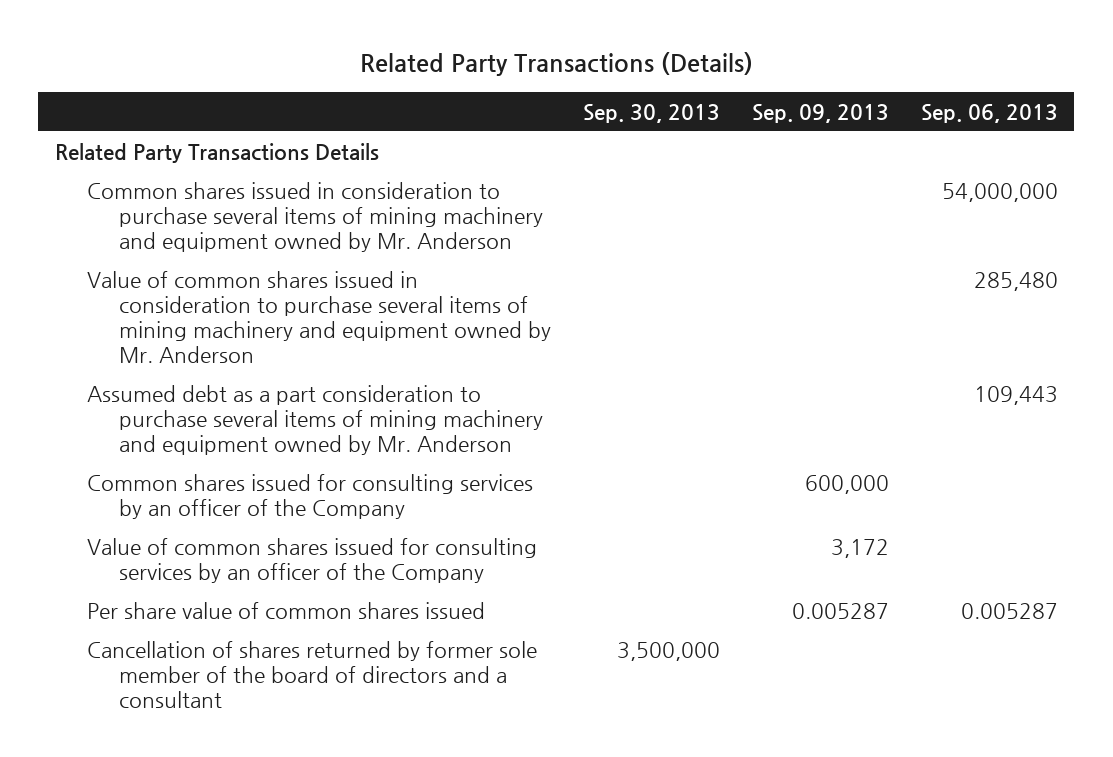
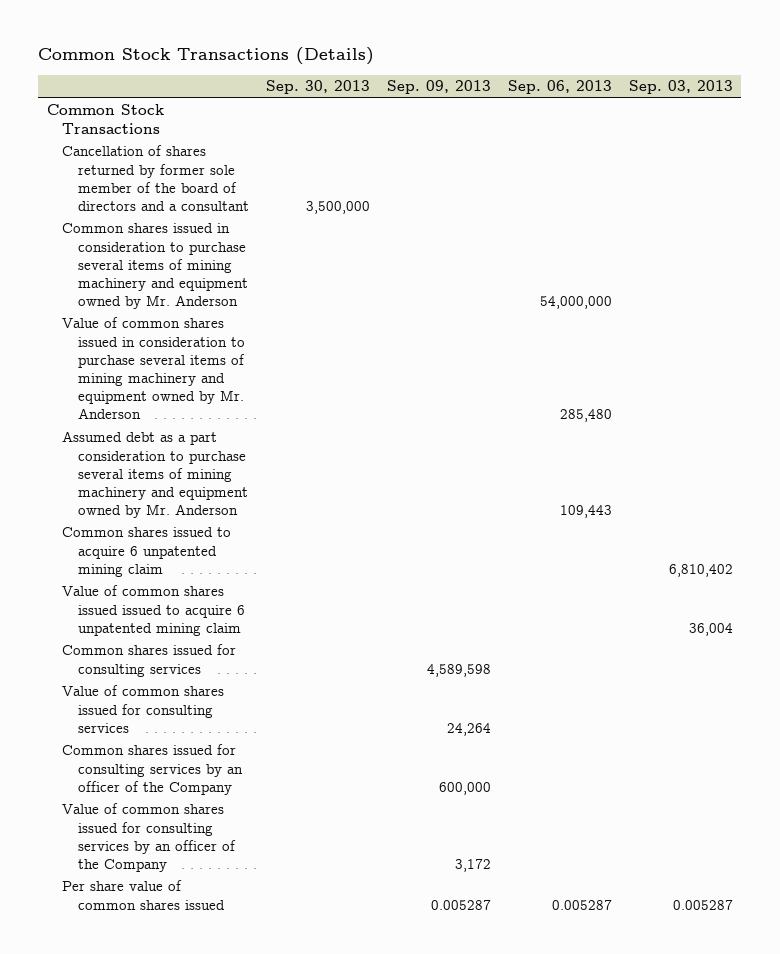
[360,52,754,77] Related Party Transactions (Details) -> [38,47,375,66] Common Stock Transactions (Details)
none -> [628,79,733,94] Sep. 03, 2013
[54,142,379,163] Related Party Transactions Details -> none
none -> [46,104,164,134] Common Stock Transactions
[86,640,537,708] Cancellation of shares returned by former sole member of the board of directors and a consultant -> [62,145,249,211] Cancellation of shares returned by former sole member of the board of directors and a consultant
none -> [62,527,232,577] Common shares issued to acquire 6 unpatented mining claim
none -> [62,585,245,636] Value of common shares issued issued to acquire 6 unpatented mining claim
none -> [62,644,237,677] Common shares issued for consulting services
none -> [62,685,225,733] Value of common shares issued for consulting services

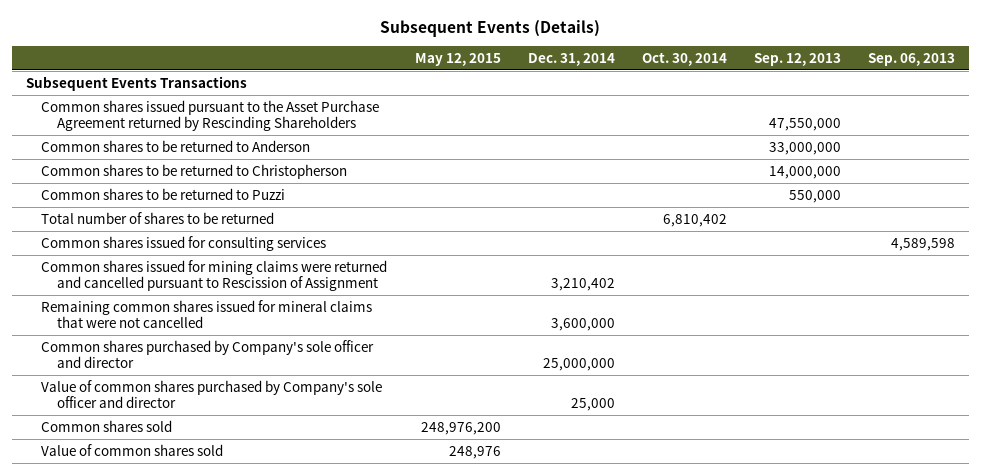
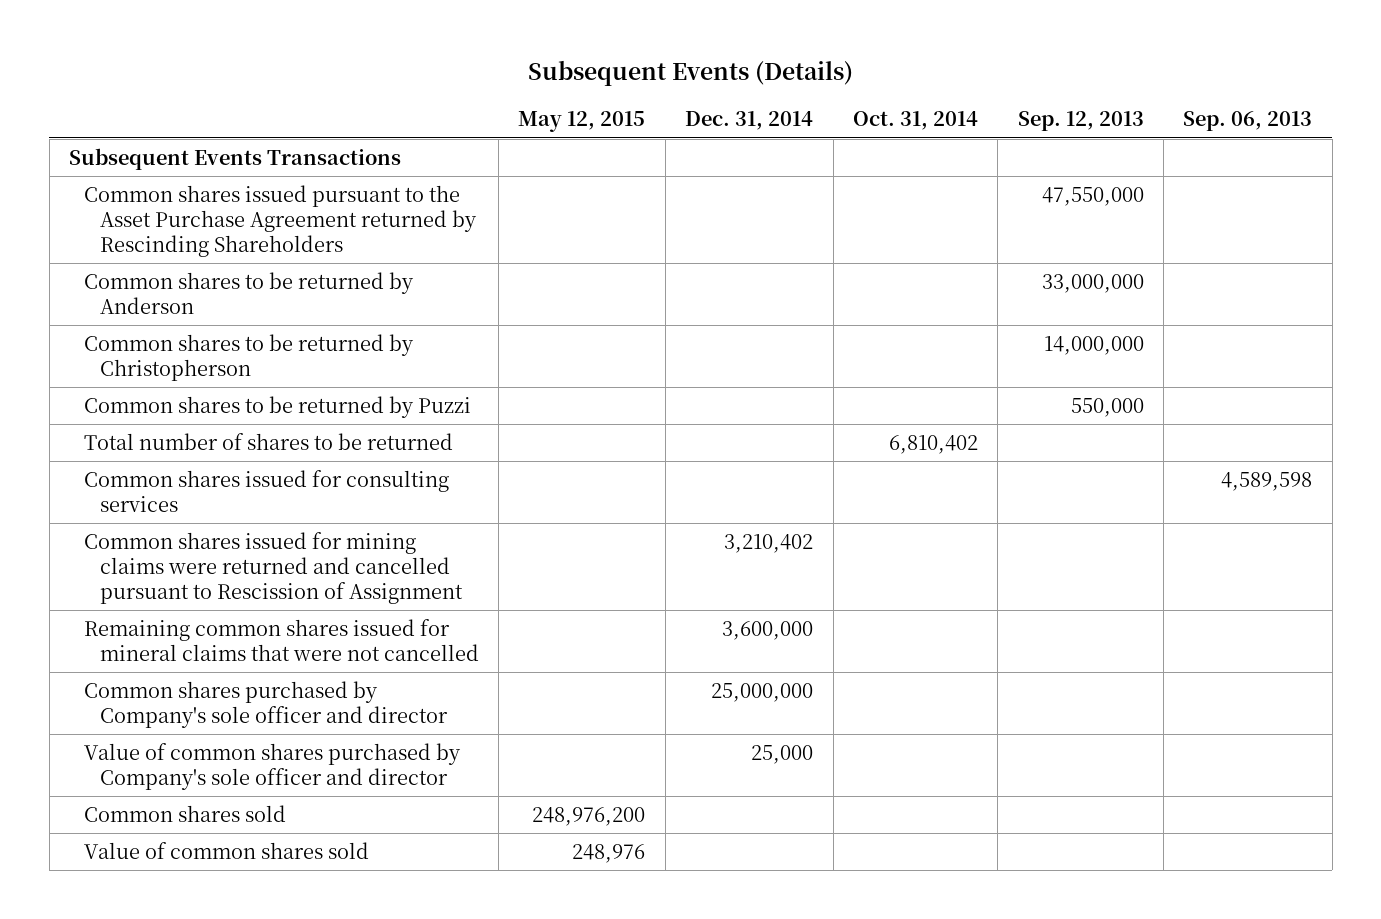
[641,51,727,66] Oct. 30, 2014 -> none
none -> [852,111,978,131] Oct. 31, 2014
[41,139,311,152] Common shares to be returned to Anderson -> [84,271,415,314] Common shares to be returned by Anderson
[41,163,348,179] Common shares to be returned to Christopherson -> [84,333,415,381] Common shares to be returned by Christopherson
[41,187,286,200] Common shares to be returned to Puzzi -> [84,395,472,418] Common shares to be returned by Puzzi

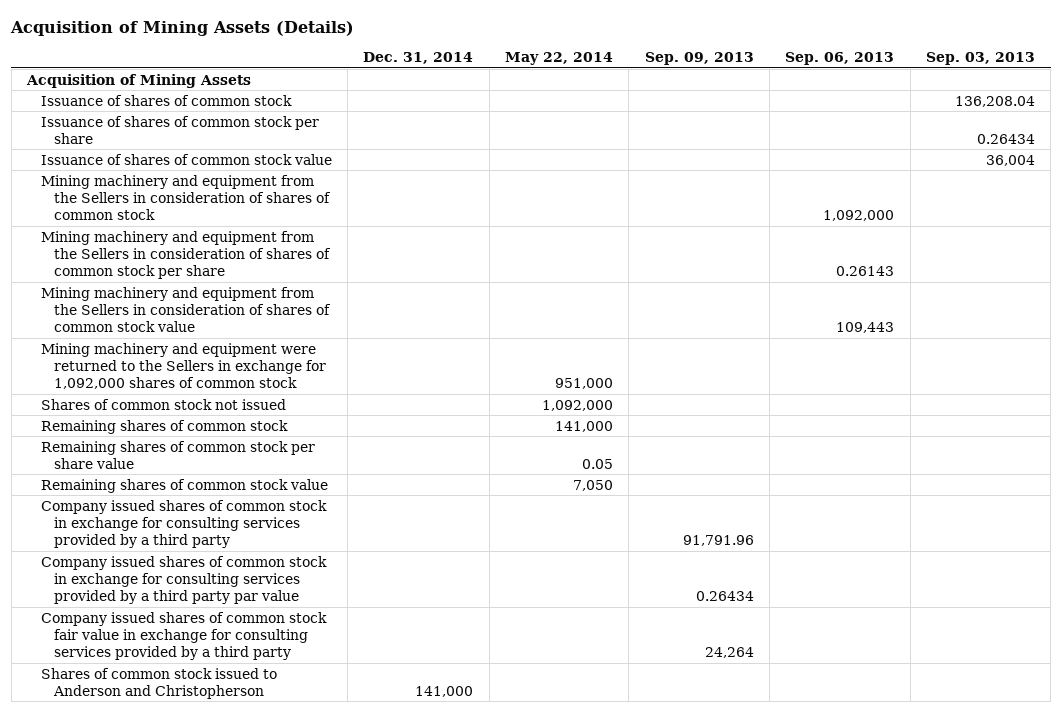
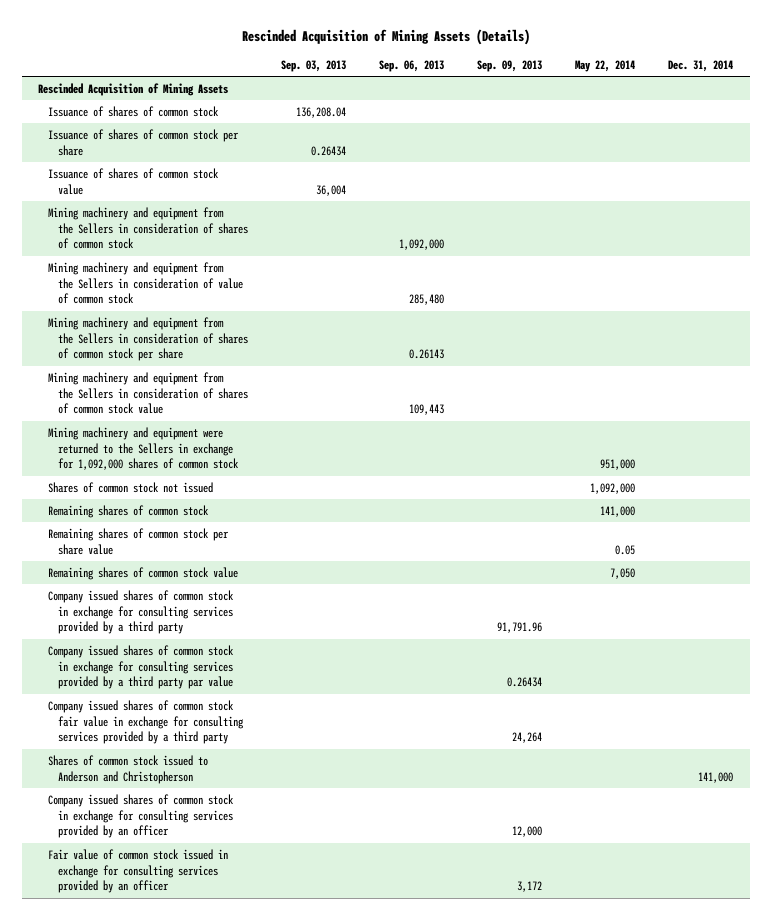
[10,20,355,36] Acquisition of Mining Assets (Details) -> [241,28,530,45] Rescinded Acquisition of Mining Assets (Details)
[26,73,252,88] Acquisition of Mining Assets -> [38,82,229,96] Rescinded Acquisition of Mining Assets
none -> [47,261,243,305] Mining machinery and equipment from the Sellers in consideration of value of common stock
none -> [47,793,234,839] Company issued shares of common stock in exchange for consulting services provided by an officer
none -> [47,848,228,894] Fair value of common stock issued in exchange for consulting services provided by an officer

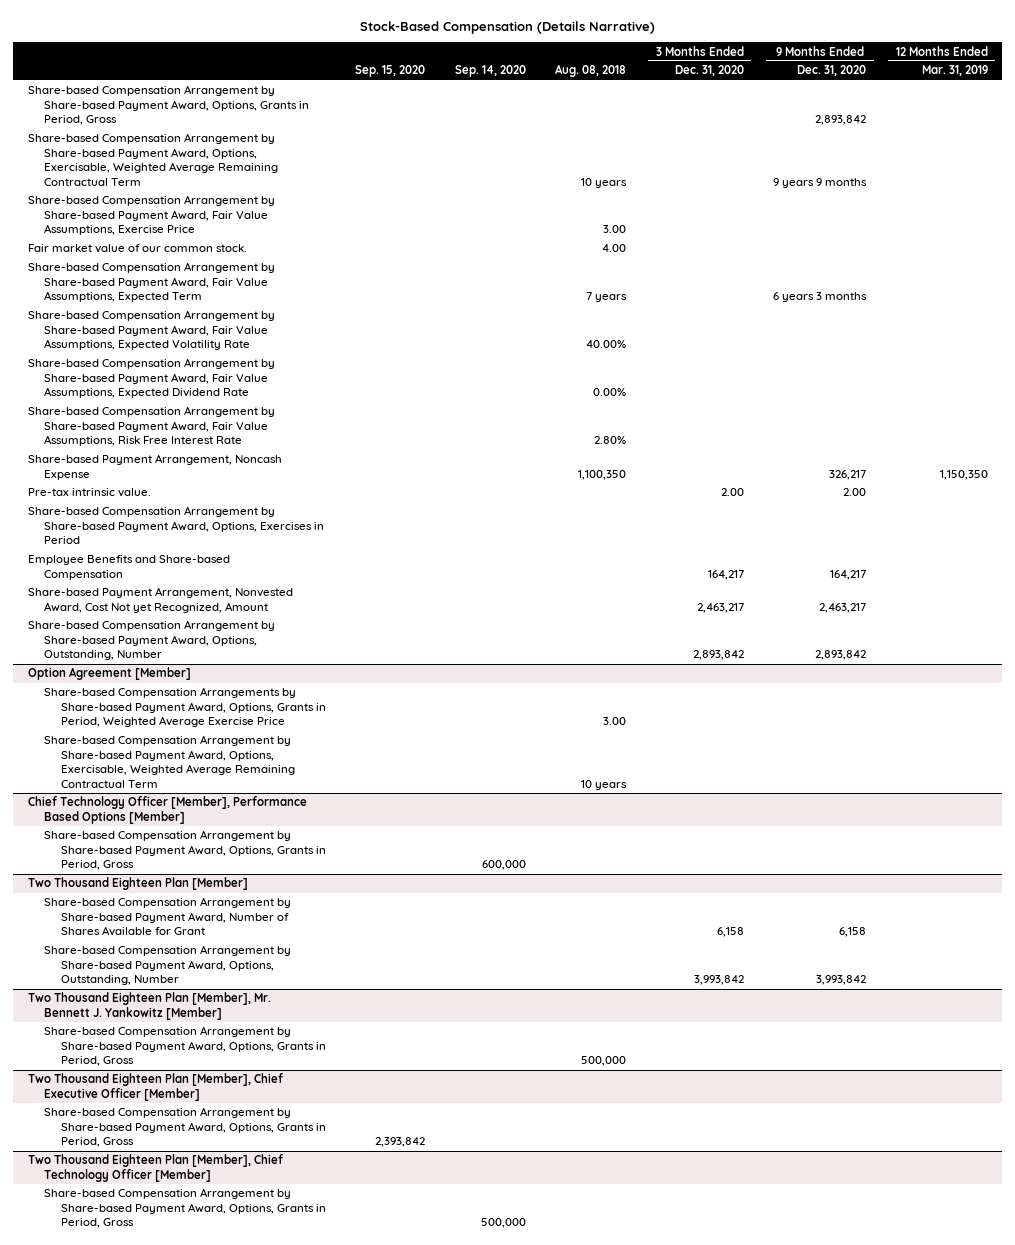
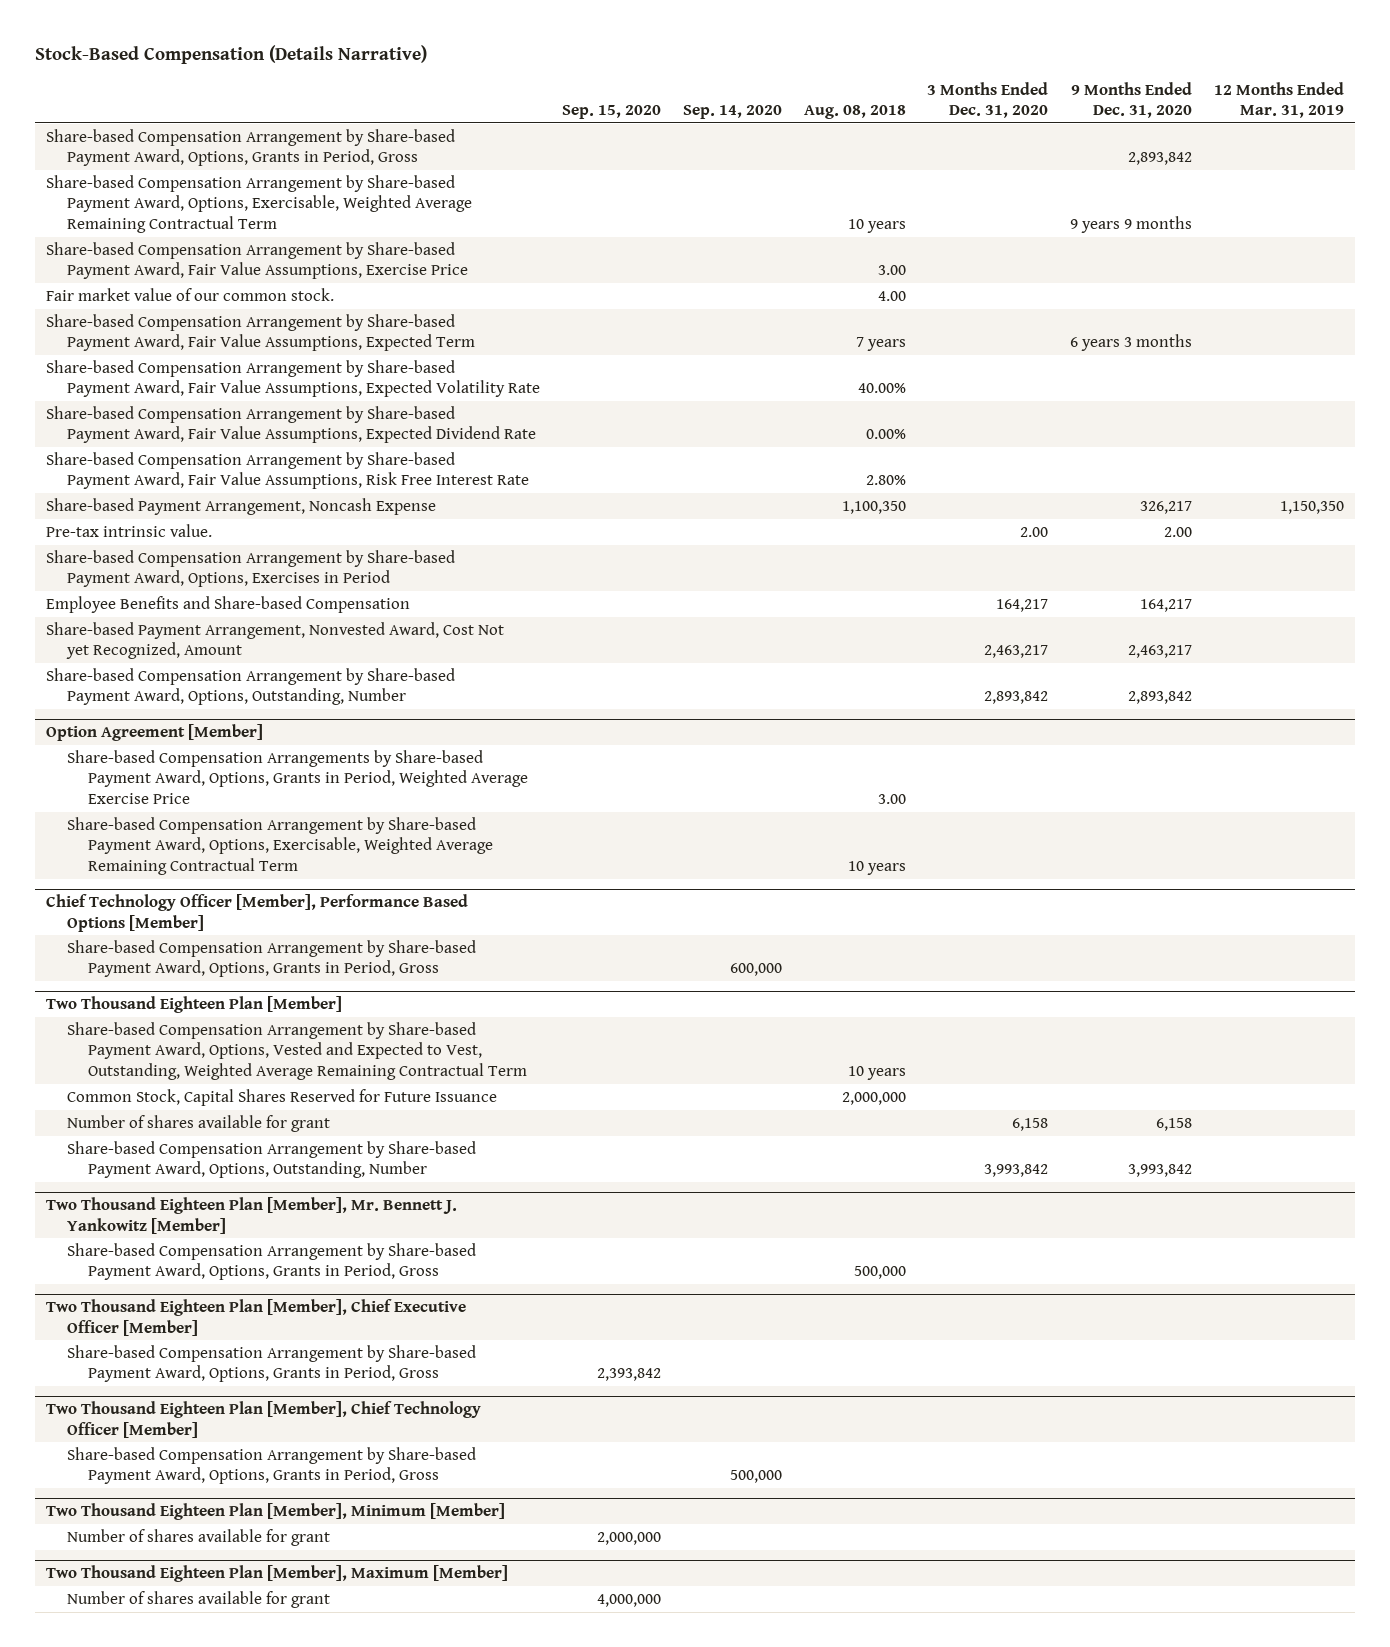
none -> [66,1022,527,1080] Share-based Compensation Arrangement by Share-based Payment Award, Options, Vested and Expected to Vest, Outstanding, Weighted Average Remaining Contractual Term
none -> [66,1089,497,1107] Common Stock, Capital Shares Reserved for Future Issuance
[44,897,292,937] Share-based Compensation Arrangement by Share-based Payment Award, Number of Shares Available for Grant -> [66,1115,330,1133] Number of shares available for grant
none -> [45,1503,505,1521] Two Thousand Eighteen Plan [Member], Minimum [Member]
none -> [66,1529,330,1547] Number of shares available for grant
none -> [45,1565,508,1583] Two Thousand Eighteen Plan [Member], Maximum [Member]
none -> [66,1591,330,1609] Number of shares available for grant

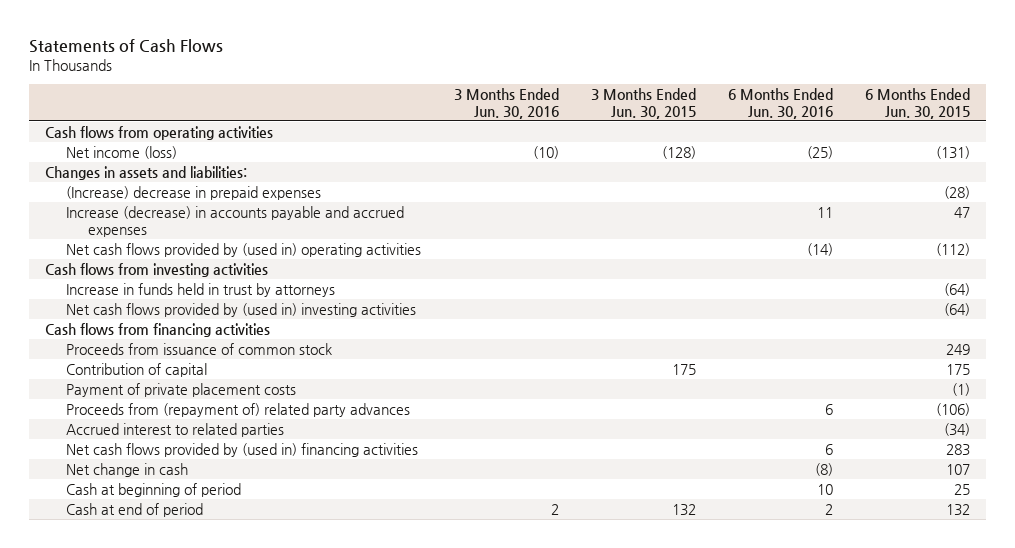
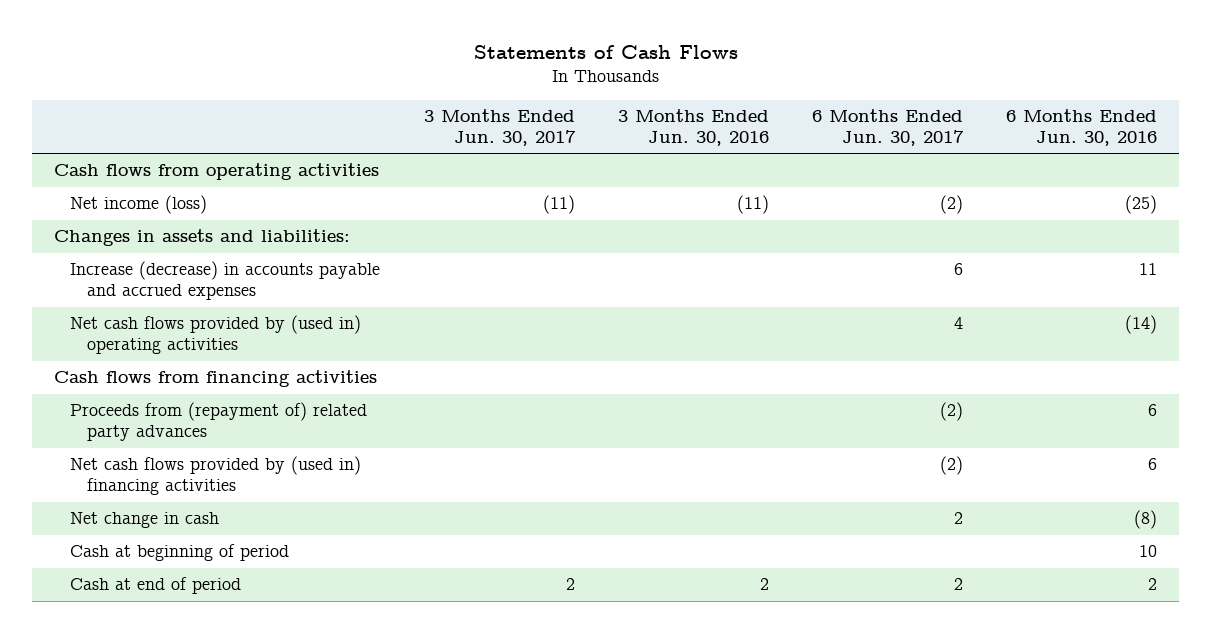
[590,87,696,119] 3 Months Ended Jun. 30, 2015 -> none
[865,87,971,119] 6 Months Ended Jun. 30, 2015 -> none
none -> [423,109,576,146] 3 Months Ended Jun. 30, 2017
none -> [811,109,964,146] 6 Months Ended Jun. 30, 2017
[532,146,559,160] (10) -> [736,195,769,215] (11)
[66,186,322,201] (Increase) decrease in prepaid expenses -> none
[44,263,268,278] Cash flows from investing activities -> none
[66,283,336,298] Increase in funds held in trust by attorneys -> none
[66,303,417,318] Net cash flows provided by (used in) investing activities -> none
[66,343,333,356] Proceeds from issuance of common stock -> none
[66,363,208,378] Contribution of capital -> none
[66,383,297,398] Payment of private placement costs -> none
[66,423,285,438] Accrued interest to related parties -> none

